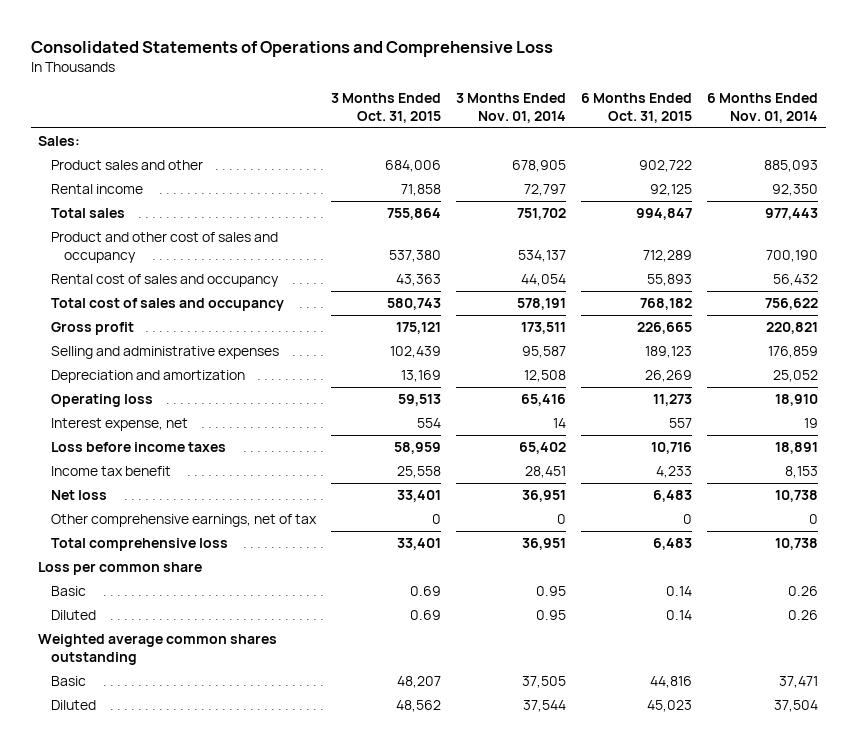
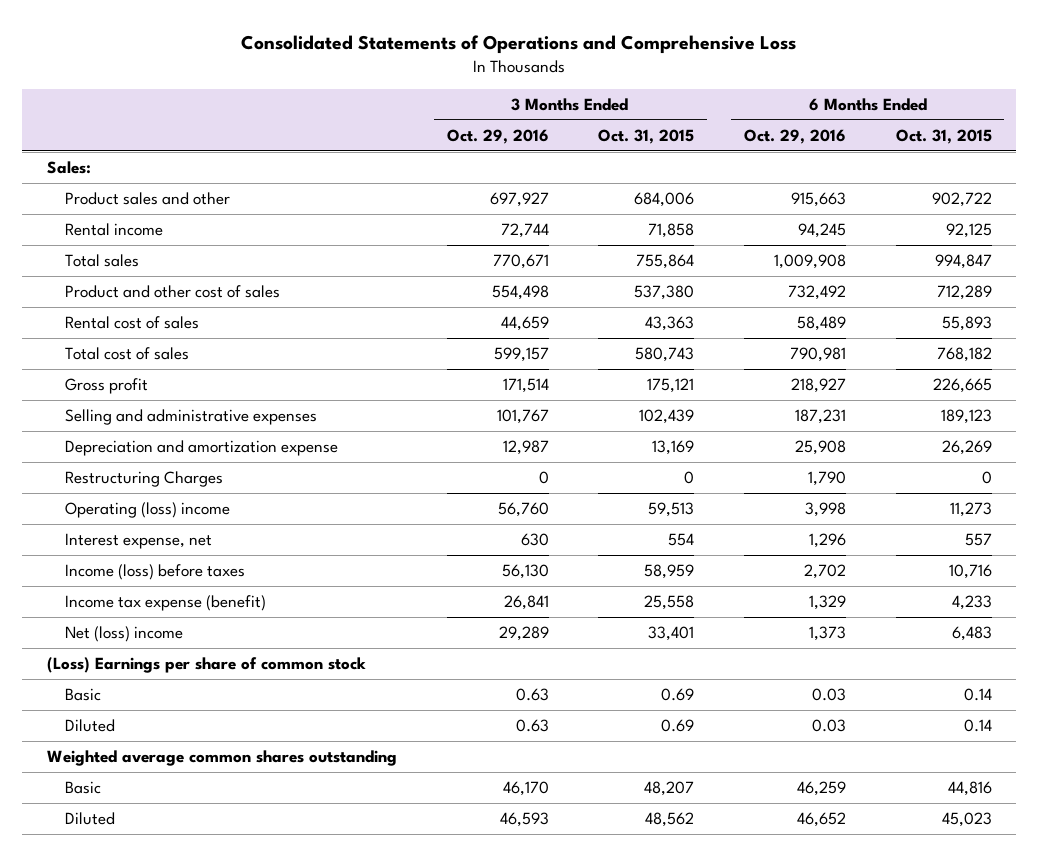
[456,93,567,124] 3 Months Ended Nov. 01, 2014 -> none
[707,93,819,124] 6 Months Ended Nov. 01, 2014 -> none
none -> [446,128,549,144] Oct. 29, 2016
none -> [743,128,846,144] Oct. 29, 2016
[51,231,279,263] Product and other cost of sales and occupancy -> [64,285,280,299] Product and other cost of sales
[51,273,280,287] Rental cost of sales and occupancy -> [64,316,199,330] Rental cost of sales
[51,297,285,311] Total cost of sales and occupancy -> [64,347,189,361] Total cost of sales
[51,369,246,383] Depreciation and amortization -> [64,440,338,457] Depreciation and amortization expense
none -> [64,471,223,488] Restructuring Charges
[51,393,154,407] Operating loss -> [64,502,230,519] Operating (loss) income
[51,513,318,527] Other comprehensive earnings, net of tax -> none
[51,537,229,551] Total comprehensive loss -> none
[51,441,227,452] Loss before income taxes -> [64,564,245,581] Income (loss) before taxes
[51,465,172,476] Income tax benefit -> [64,595,266,612] Income tax expense (benefit)
[51,489,108,500] Net loss -> [64,626,183,643] Net (loss) income
[38,561,203,575] Loss per common share -> [46,657,366,674] (Loss) Earnings per share of common stock

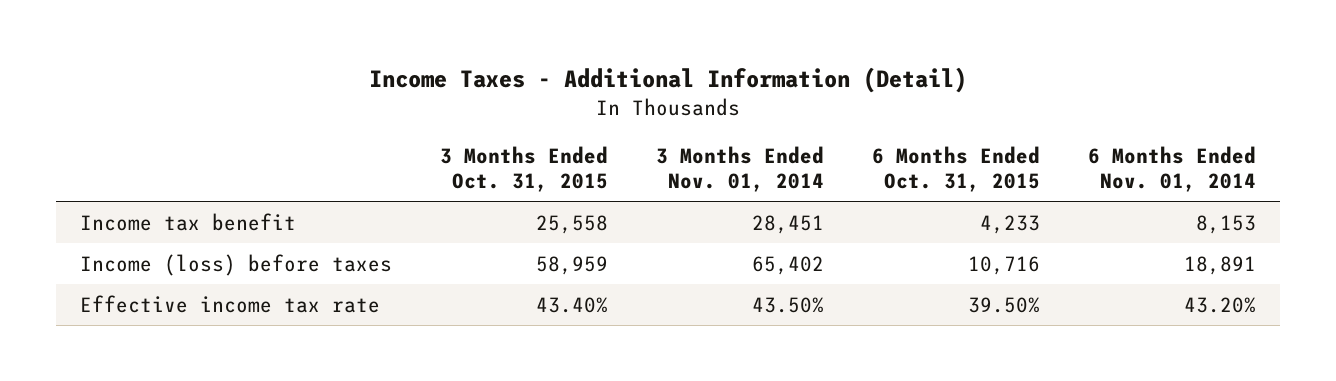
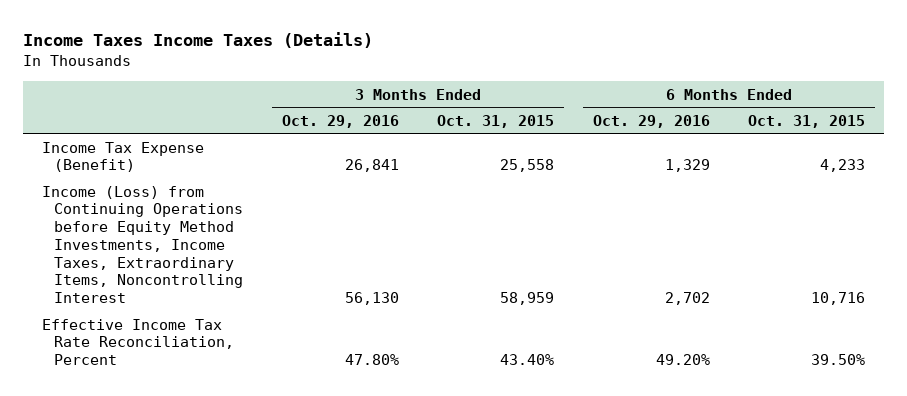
[368,67,967,94] Income Taxes - Additional Information (Detail) -> [22,32,373,49] Income Taxes Income Taxes (Details)
[655,146,824,193] 3 Months Ended Nov. 01, 2014 -> none
[1088,146,1257,193] 6 Months Ended Nov. 01, 2014 -> none
none -> [281,114,399,128] Oct. 29, 2016
none -> [592,114,710,128] Oct. 29, 2016
[79,212,296,231] Income tax benefit -> [42,141,205,173] Income Tax Expense (Benefit)
[79,253,392,276] Income (loss) before taxes -> [42,185,244,304] Income (Loss) from Continuing Operations before Equity Method Investments, Income Taxes, Extraordinary Items, Noncontrolling Interest
[79,294,380,313] Effective income tax rate -> [42,318,235,366] Effective Income Tax Rate Reconciliation, Percent

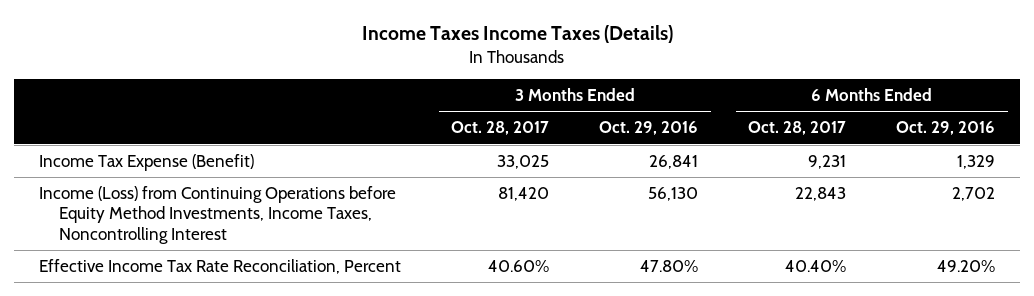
[437,114,555,128] Oct. 31, 2015 -> none
[747,114,865,128] Oct. 31, 2015 -> none
none -> [451,121,550,136] Oct. 28, 2017
none -> [748,121,847,136] Oct. 28, 2017
[42,185,244,304] Income (Loss) from Continuing Operations before Equity Method Investments, Income Taxes, Extraordinary Items, Noncontrolling Interest -> [39,185,397,244] Income (Loss) from Continuing Operations before Equity Method Investments, Income Taxes, Noncontrolling Interest

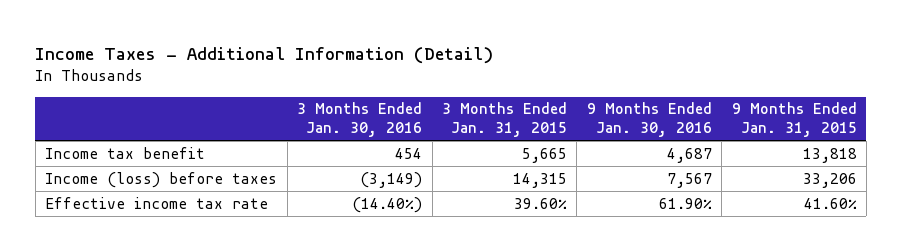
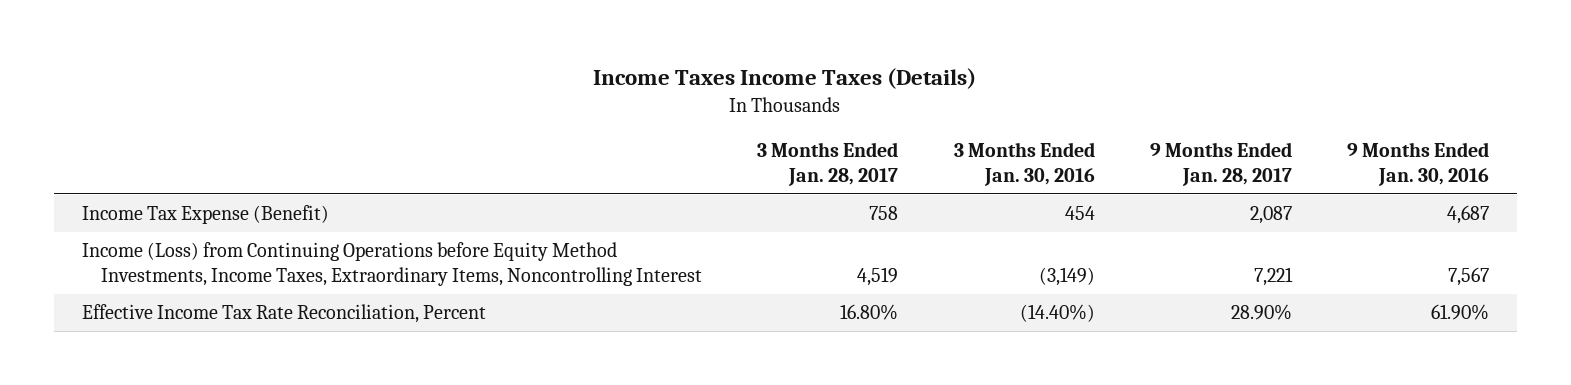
[35,46,494,64] Income Taxes - Additional Information (Detail) -> [593,67,977,89] Income Taxes Income Taxes (Details)
[441,102,567,138] 3 Months Ended Jan. 31, 2015 -> none
[731,102,857,138] 9 Months Ended Jan. 31, 2015 -> none
none -> [757,142,899,187] 3 Months Ended Jan. 28, 2017
none -> [1149,142,1292,187] 9 Months Ended Jan. 28, 2017
[45,146,206,159] Income tax benefit -> [81,205,329,225] Income Tax Expense (Benefit)
[45,171,278,188] Income (loss) before taxes -> [81,242,703,287] Income (Loss) from Continuing Operations before Equity Method Investments, Income Taxes, Extraordinary Items, Noncontrolling Interest
[45,196,269,209] Effective income tax rate -> [81,304,486,324] Effective Income Tax Rate Reconciliation, Percent

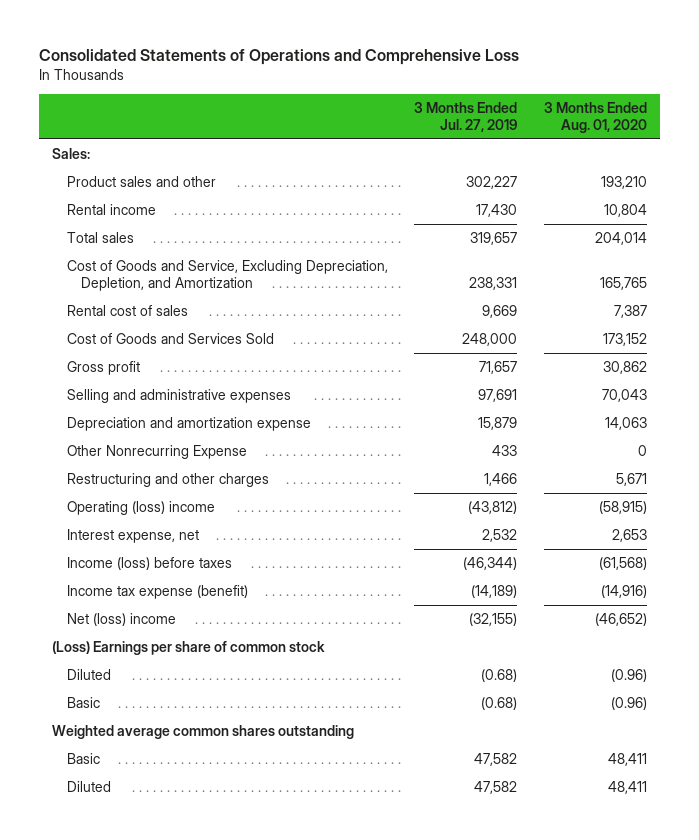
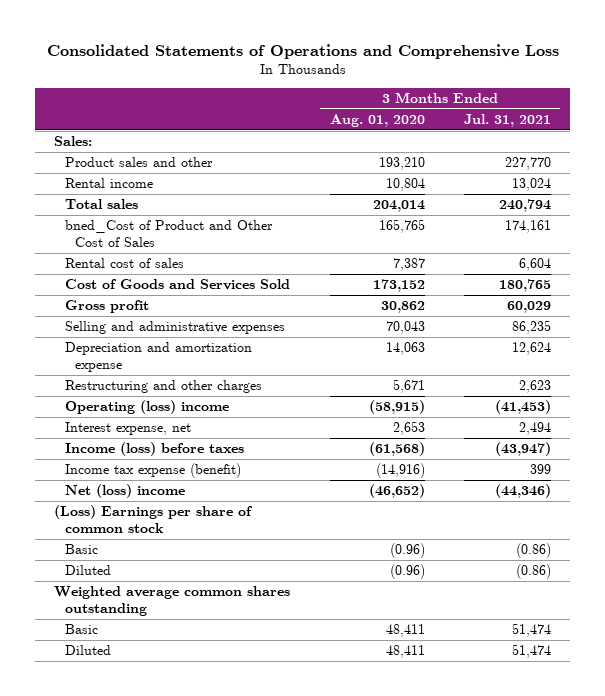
[414,101,518,132] 3 Months Ended Jul. 27, 2019 -> none
none -> [463,114,551,128] Jul. 31, 2021
[66,260,388,292] Cost of Goods and Service, Excluding Depreciation, Depletion, and Amortization -> [64,220,273,247] bned_Cost of Product and Other Cost of Sales
[66,445,247,460] Other Nonrecurring Expense -> none
[66,669,111,681] Diluted -> [64,565,111,576] Diluted

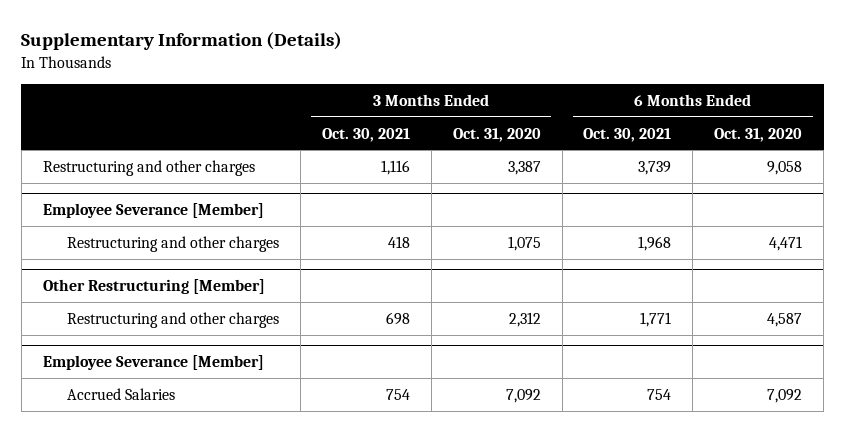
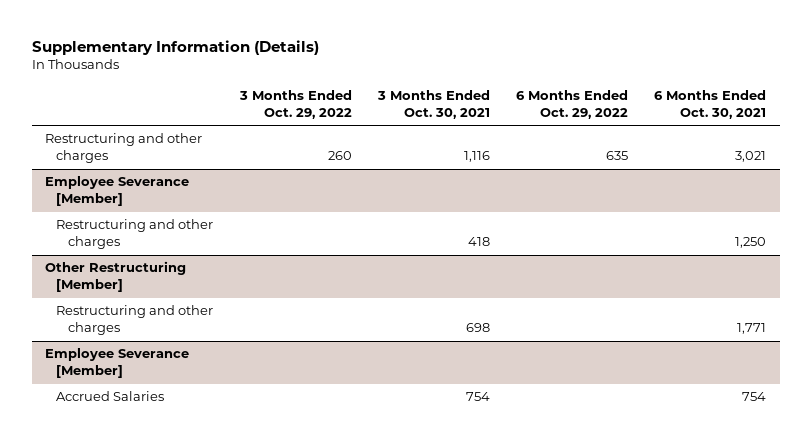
[452,127,541,142] Oct. 31, 2020 -> none
[714,127,803,142] Oct. 31, 2020 -> none
none -> [238,89,352,119] 3 Months Ended Oct. 29, 2022
none -> [516,89,629,119] 6 Months Ended Oct. 29, 2022
[638,160,672,175] 3,739 -> [735,151,767,163] 3,021
[638,235,672,251] 1,968 -> [735,237,767,249] 1,250

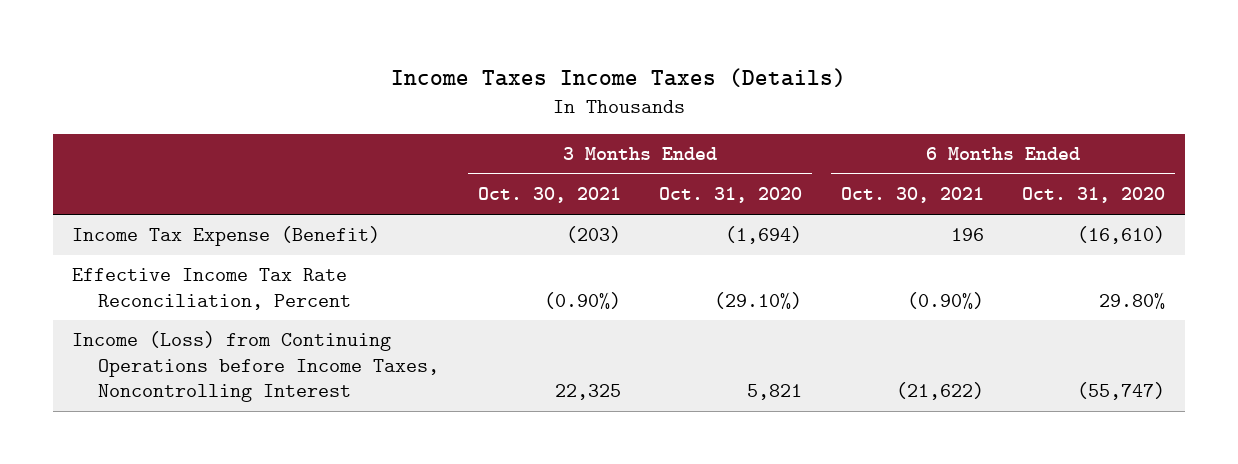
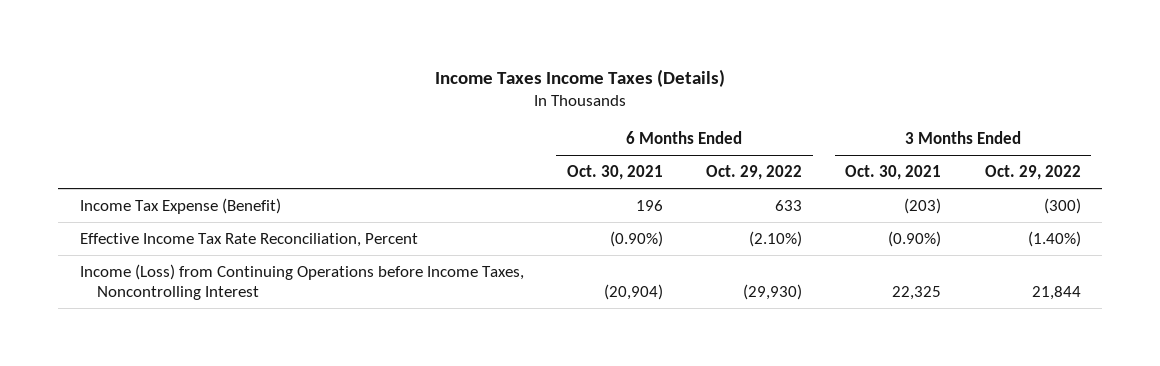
[659,187,803,204] Oct. 31, 2020 -> none
[1022,187,1166,204] Oct. 31, 2020 -> none
none -> [706,165,803,181] Oct. 29, 2022
none -> [984,165,1081,181] Oct. 29, 2022
[895,381,984,400] (21,622) -> [603,284,663,301] (20,904)

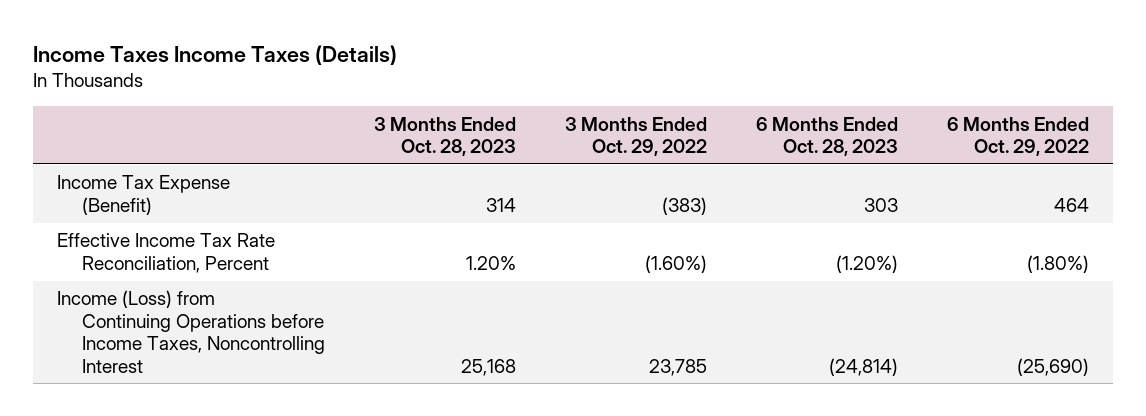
[566,165,663,181] Oct. 30, 2021 -> none
[845,165,942,181] Oct. 30, 2021 -> none
none -> [373,116,516,157] 3 Months Ended Oct. 28, 2023
none -> [755,116,898,157] 6 Months Ended Oct. 28, 2023
[775,199,803,211] 633 -> [1053,197,1089,212] 464
[1043,197,1081,214] (300) -> [661,196,707,215] (383)
[749,230,803,247] (2.10%) -> [1026,254,1089,273] (1.80%)
[1027,230,1081,247] (1.40%) -> [644,254,707,273] (1.60%)
[743,284,803,301] (29,930) -> [1016,357,1089,376] (25,690)
[1031,286,1081,301] 21,844 -> [648,358,707,376] 23,785

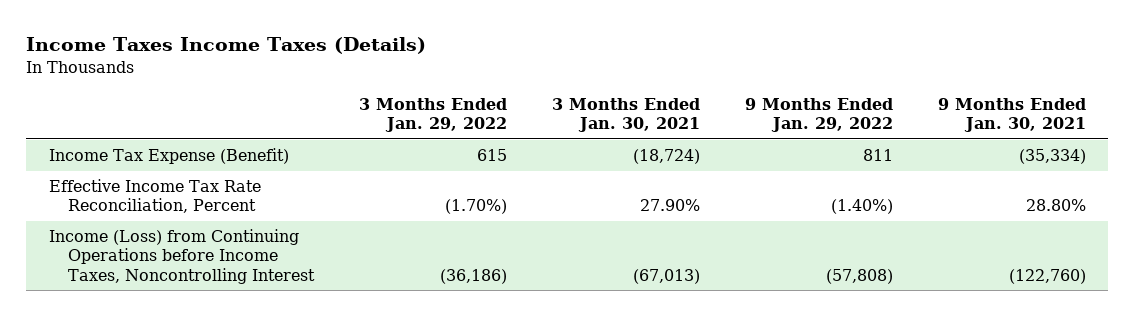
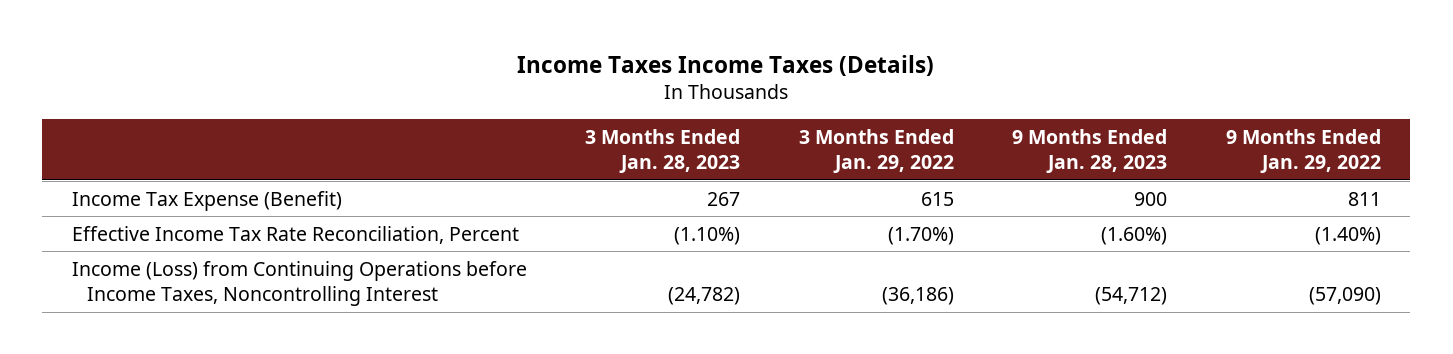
[551,98,700,133] 3 Months Ended Jan. 30, 2021 -> none
[937,98,1086,133] 9 Months Ended Jan. 30, 2021 -> none
none -> [585,128,741,174] 3 Months Ended Jan. 28, 2023
none -> [1012,128,1168,174] 9 Months Ended Jan. 28, 2023
[825,268,893,284] (57,808) -> [1308,287,1381,306] (57,090)

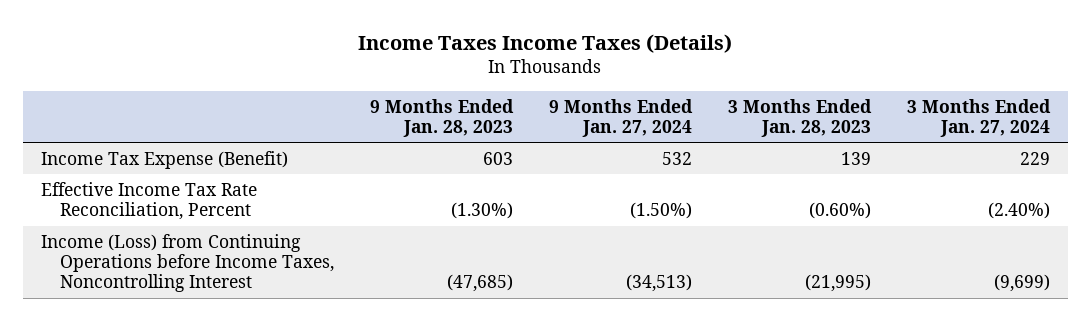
[798,128,954,174] 3 Months Ended Jan. 29, 2022 -> none
[1225,128,1381,174] 9 Months Ended Jan. 29, 2022 -> none
none -> [549,98,694,138] 9 Months Ended Jan. 27, 2024
none -> [906,98,1051,138] 3 Months Ended Jan. 27, 2024
[707,191,741,206] 267 -> [840,151,871,165] 139
[1134,191,1168,206] 900 -> [483,151,514,165] 603
[674,226,741,245] (1.10%) -> [808,202,871,220] (0.60%)
[1101,226,1168,245] (1.60%) -> [451,202,514,220] (1.30%)
[668,287,741,306] (24,782) -> [804,274,871,293] (21,995)
[1095,287,1168,306] (54,712) -> [447,274,514,293] (47,685)

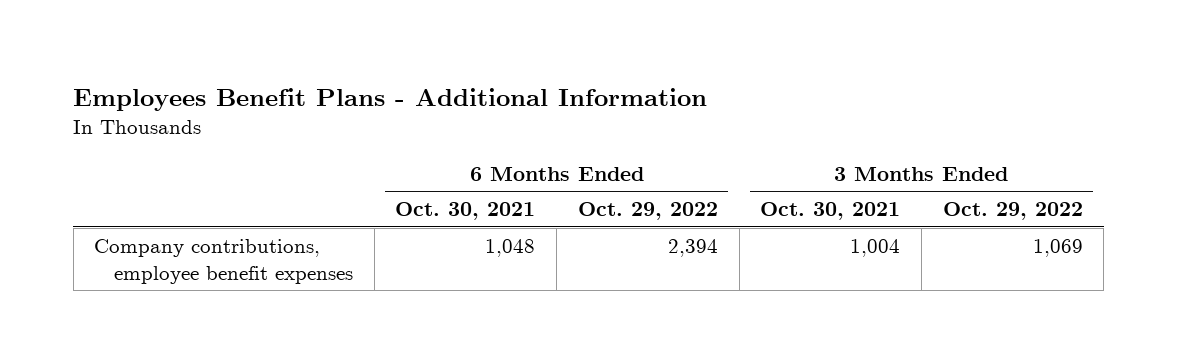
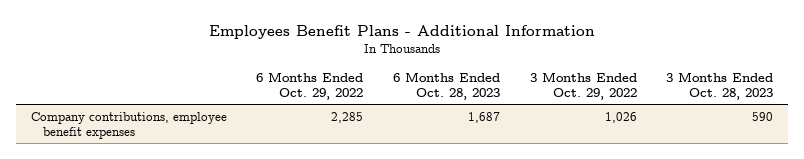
[395,202,536,221] Oct. 30, 2021 -> none
[760,202,901,221] Oct. 30, 2021 -> none
none -> [393,71,501,101] 6 Months Ended Oct. 28, 2023
none -> [666,71,774,101] 3 Months Ended Oct. 28, 2023
[667,239,718,258] 2,394 -> [331,111,364,123] 2,285
[1032,239,1083,258] 1,069 -> [604,111,637,123] 1,026

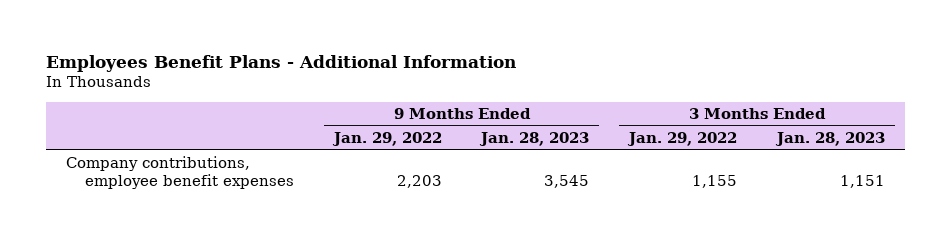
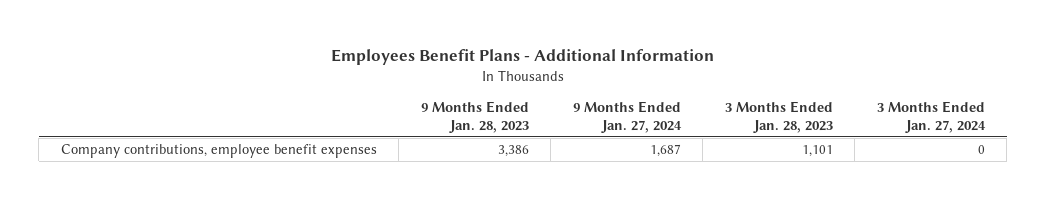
[331,132,442,147] Jan. 29, 2022 -> none
[627,132,738,147] Jan. 29, 2022 -> none
none -> [572,101,682,133] 9 Months Ended Jan. 27, 2024
none -> [876,101,986,133] 3 Months Ended Jan. 27, 2024
[544,175,590,189] 3,545 -> [497,145,529,158] 3,386
[840,175,886,189] 1,151 -> [801,145,833,158] 1,101

